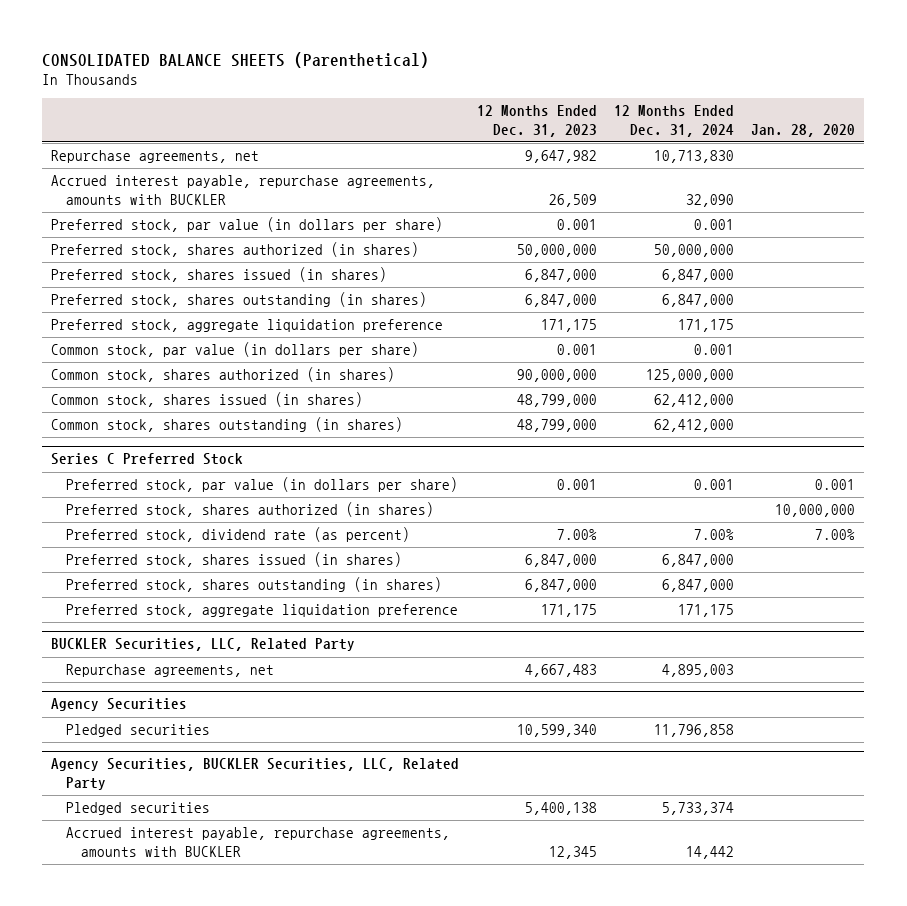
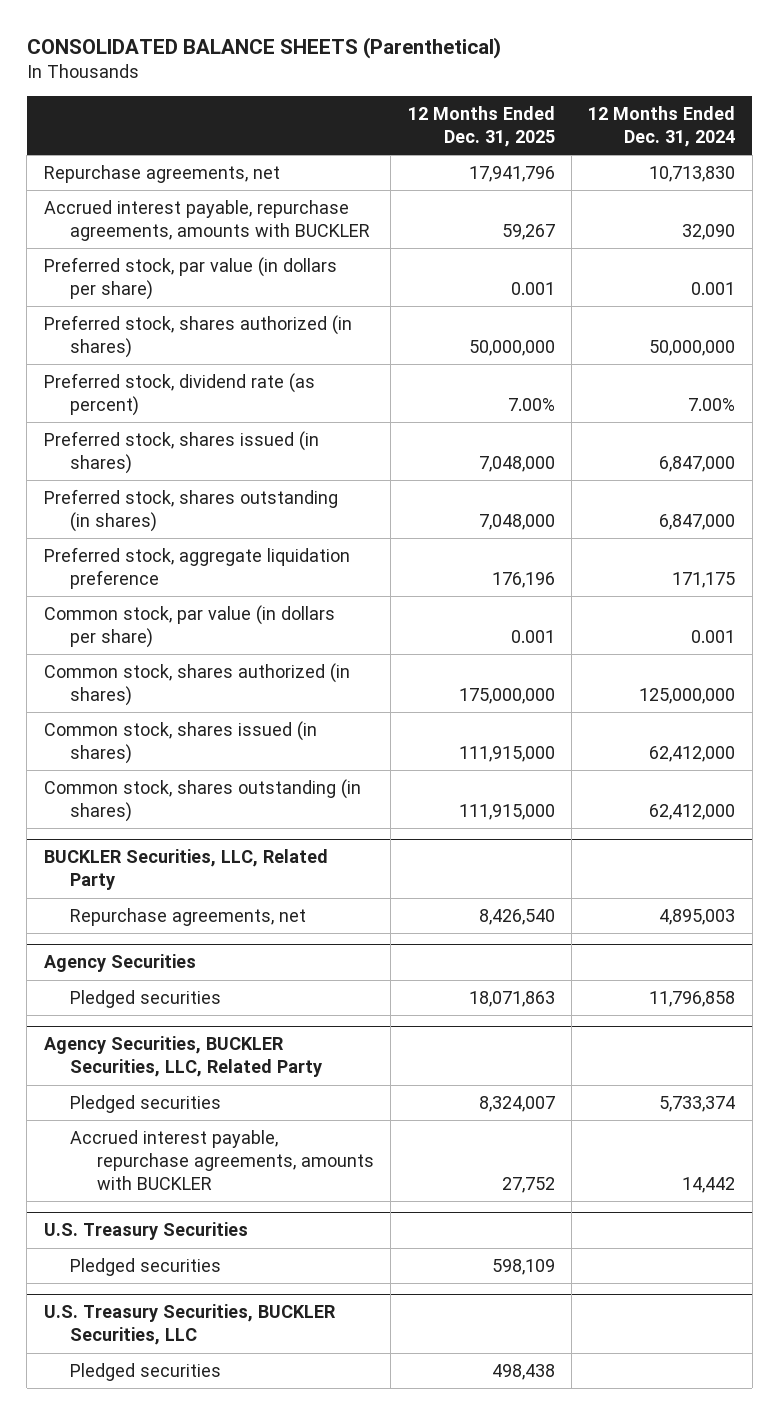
[476,105,597,137] 12 Months Ended Dec. 31, 2023 -> none
[751,123,856,137] Jan. 28, 2020 -> none
none -> [407,105,555,147] 12 Months Ended Dec. 31, 2025
none -> [43,373,315,416] Preferred stock, dividend rate (as percent)
[51,453,244,466] Series C Preferred Stock -> none
[65,477,458,493] Preferred stock, par value (in dollars per share) -> none
[65,502,434,518] Preferred stock, shares authorized (in shares) -> none
[65,527,410,543] Preferred stock, dividend rate (as percent) -> none
[65,552,402,568] Preferred stock, shares issued (in shares) -> none
[65,577,442,593] Preferred stock, shares outstanding (in shares) -> none
[65,604,458,618] Preferred stock, aggregate liquidation preference -> none
none -> [43,1222,248,1241] U.S. Treasury Securities
none -> [70,1258,222,1277] Pledged securities
none -> [43,1304,336,1346] U.S. Treasury Securities, BUCKLER Securities, LLC
none -> [70,1363,222,1382] Pledged securities

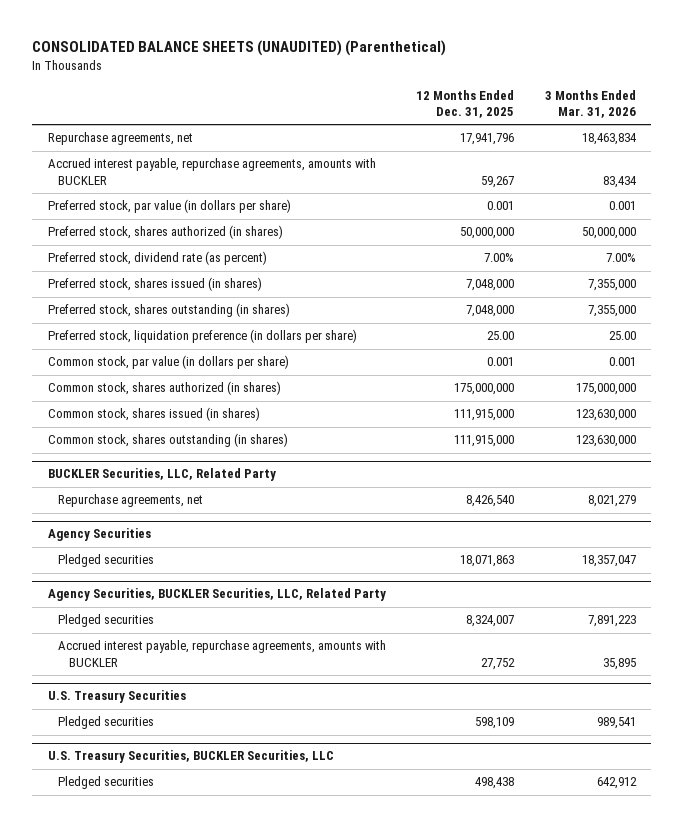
[26,37,501,60] CONSOLIDATED BALANCE SHEETS (Parenthetical) -> [32,40,447,57] CONSOLIDATED BALANCE SHEETS (UNAUDITED) (Parenthetical)
[588,105,736,147] 12 Months Ended Dec. 31, 2024 -> none
none -> [544,90,636,119] 3 Months Ended Mar. 31, 2026
[43,547,350,589] Preferred stock, aggregate liquidation preference -> none
none -> [47,329,357,344] Preferred stock, liquidation preference (in dollars per share)

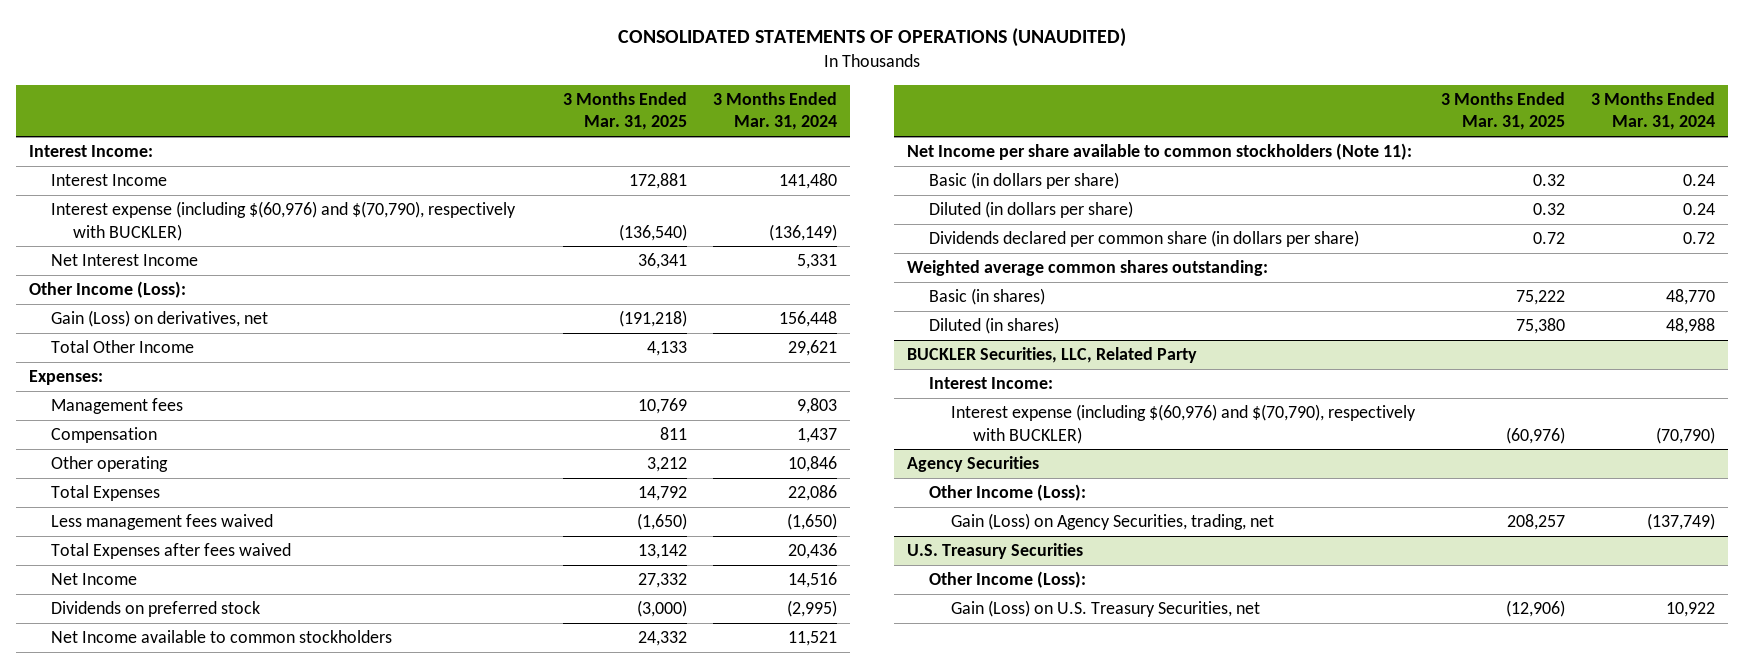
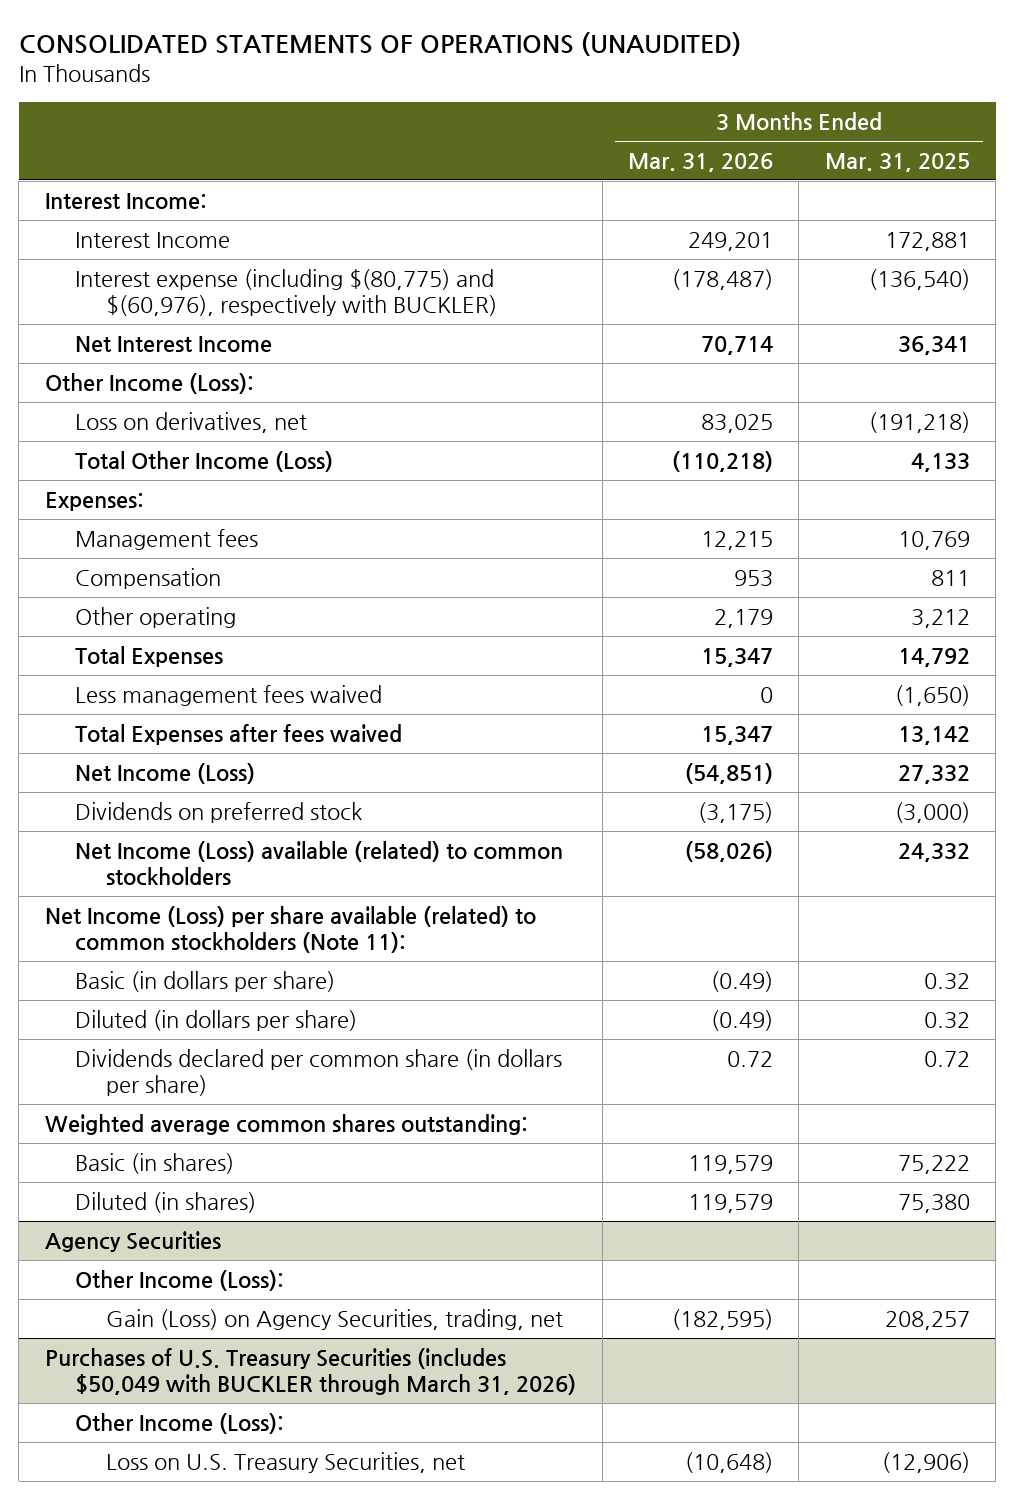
[712,91,837,131] 3 Months Ended Mar. 31, 2024 -> none
none -> [627,152,773,172] Mar. 31, 2026
[51,201,517,241] Interest expense (including $(60,976) and $(70,790), respectively with BUCKLER) -> [75,268,497,316] Interest expense (including $(80,775) and $(60,976), respectively with BUCKLER)
[51,310,269,328] Gain (Loss) on derivatives, net -> [75,411,308,433] Loss on derivatives, net
[51,340,195,354] Total Other Income -> [75,450,334,472] Total Other Income (Loss)
[51,573,138,586] Net Income -> [75,762,256,784] Net Income (Loss)
[51,630,393,644] Net Income available to common stockholders -> [75,840,564,886] Net Income (Loss) available (related) to common stockholders
[906,143,1412,161] Net Income per share available to common stockholders (Note 11): -> [44,905,536,953] Net Income (Loss) per share available (related) to common stockholders (Note 11):
[906,347,1197,364] BUCKLER Securities, LLC, Related Party -> none
[928,377,1053,390] Interest Income: -> none
[951,404,1417,444] Interest expense (including $(60,976) and $(70,790), respectively with BUCKLER) -> none
[906,543,1083,560] U.S. Treasury Securities -> [44,1347,577,1395] Purchases of U.S. Treasury Securities (includes $50,049 with BUCKLER through March 31, 2026)
[951,600,1261,618] Gain (Loss) on U.S. Treasury Securities, net -> [105,1451,465,1473] Loss on U.S. Treasury Securities, net

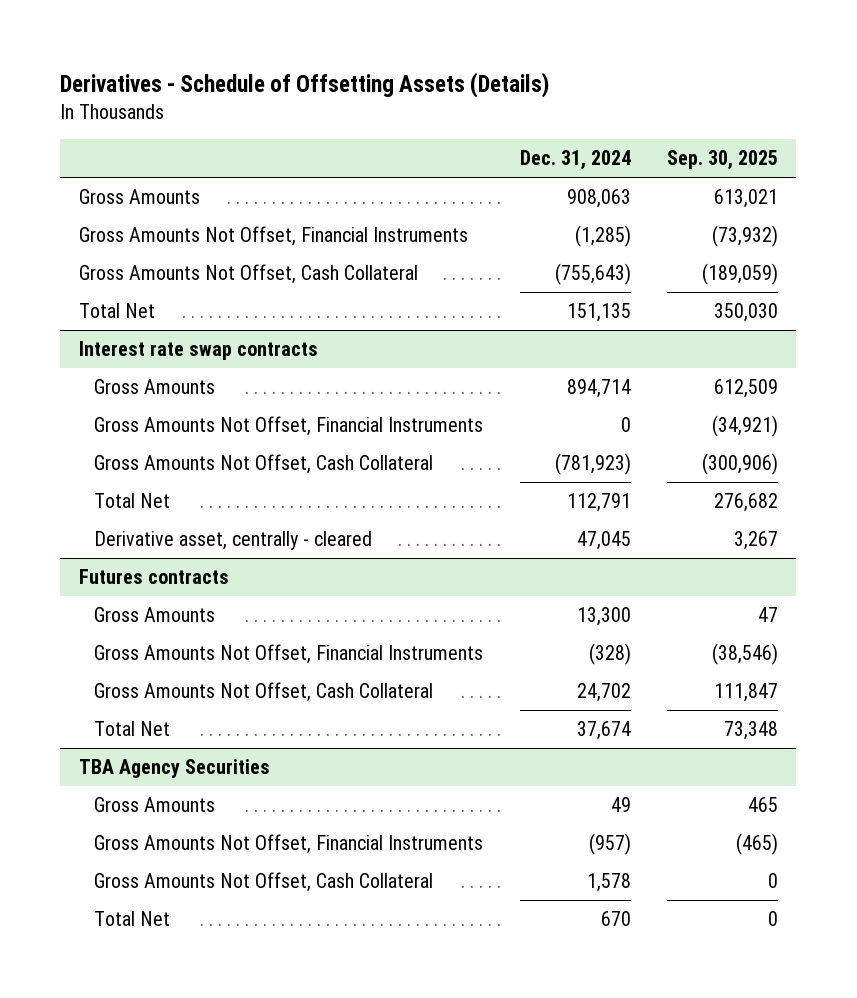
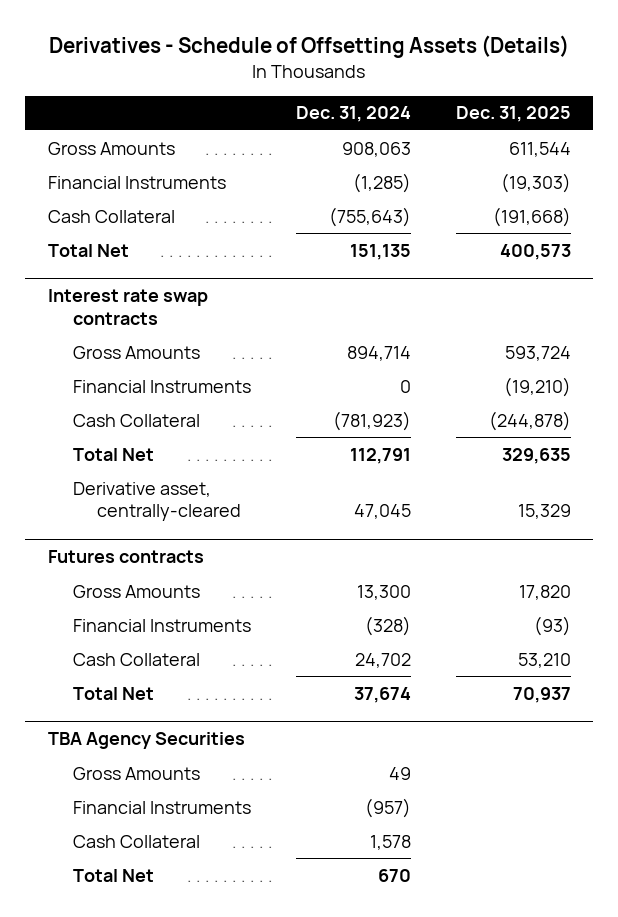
[667,150,779,171] Sep. 30, 2025 -> none
none -> [455,106,571,123] Dec. 31, 2025
[78,226,468,247] Gross Amounts Not Offset, Financial Instruments -> [47,175,226,189] Financial Instruments
[78,264,418,285] Gross Amounts Not Offset, Cash Collateral -> [47,209,175,223] Cash Collateral
[94,416,484,437] Gross Amounts Not Offset, Financial Instruments -> [72,379,251,393] Financial Instruments
[94,454,434,475] Gross Amounts Not Offset, Cash Collateral -> [72,413,200,427] Cash Collateral
[94,531,373,551] Derivative asset, centrally - cleared -> [72,481,242,522] Derivative asset, centrally-cleared
[94,644,484,665] Gross Amounts Not Offset, Financial Instruments -> [72,618,251,632] Financial Instruments
[94,682,434,703] Gross Amounts Not Offset, Cash Collateral -> [72,652,200,666] Cash Collateral
[94,834,484,855] Gross Amounts Not Offset, Financial Instruments -> [72,800,251,814] Financial Instruments
[94,872,434,893] Gross Amounts Not Offset, Cash Collateral -> [72,834,200,848] Cash Collateral

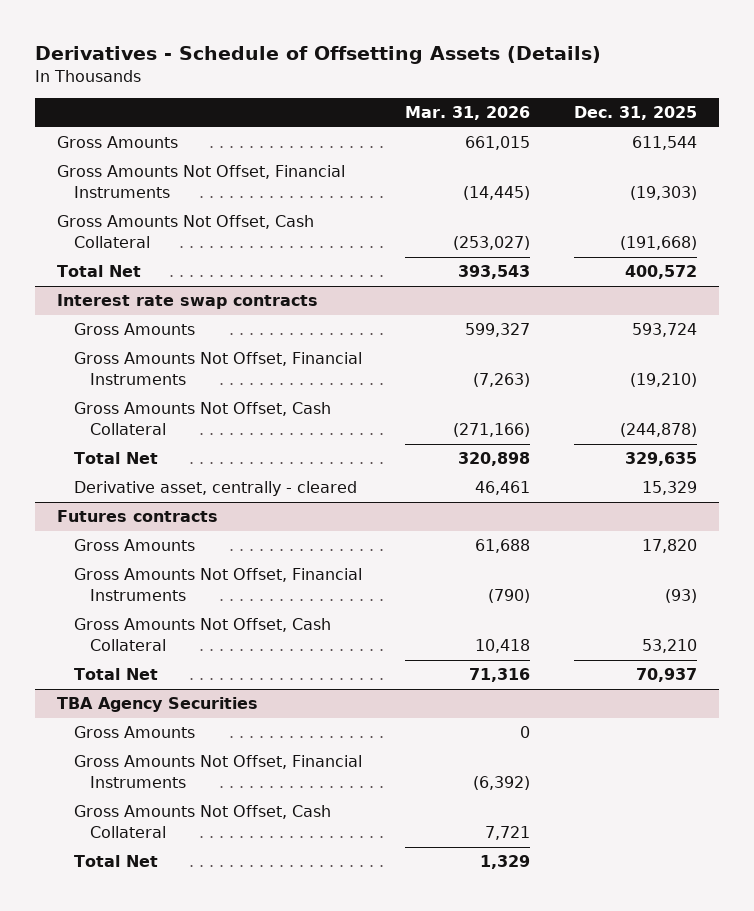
[295,106,411,123] Dec. 31, 2024 -> none
none -> [405,106,531,121] Mar. 31, 2026
[47,175,226,189] Financial Instruments -> [57,165,346,198] Gross Amounts Not Offset, Financial Instruments
[47,209,175,223] Cash Collateral -> [57,215,315,248] Gross Amounts Not Offset, Cash Collateral
[499,243,571,260] 400,573 -> [625,265,698,280] 400,572
[72,379,251,393] Financial Instruments -> [73,352,362,385] Gross Amounts Not Offset, Financial Instruments
[72,413,200,427] Cash Collateral -> [73,402,331,435] Gross Amounts Not Offset, Cash Collateral
[72,481,242,522] Derivative asset, centrally-cleared -> [73,481,357,497] Derivative asset, centrally - cleared
[72,618,251,632] Financial Instruments -> [73,568,362,601] Gross Amounts Not Offset, Financial Instruments
[72,652,200,666] Cash Collateral -> [73,618,331,651] Gross Amounts Not Offset, Cash Collateral
[72,800,251,814] Financial Instruments -> [73,755,362,788] Gross Amounts Not Offset, Financial Instruments
[72,834,200,848] Cash Collateral -> [73,805,331,838] Gross Amounts Not Offset, Cash Collateral

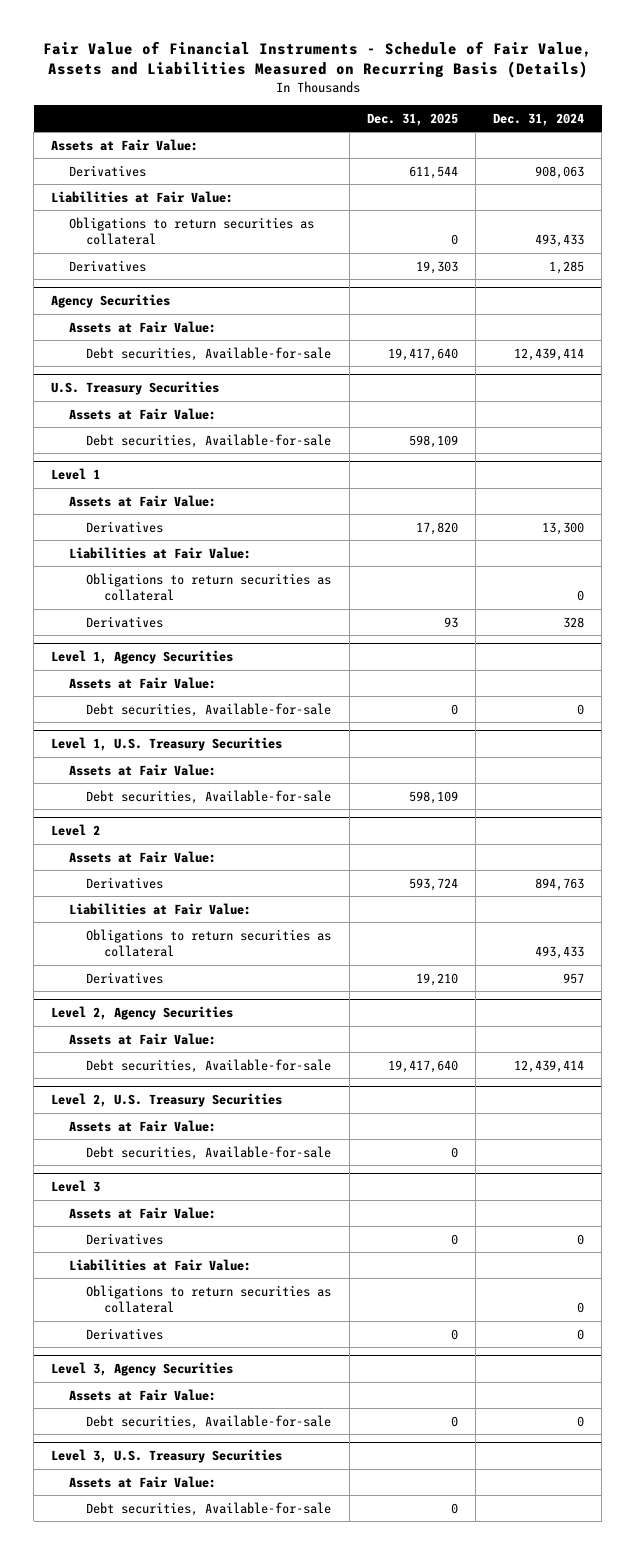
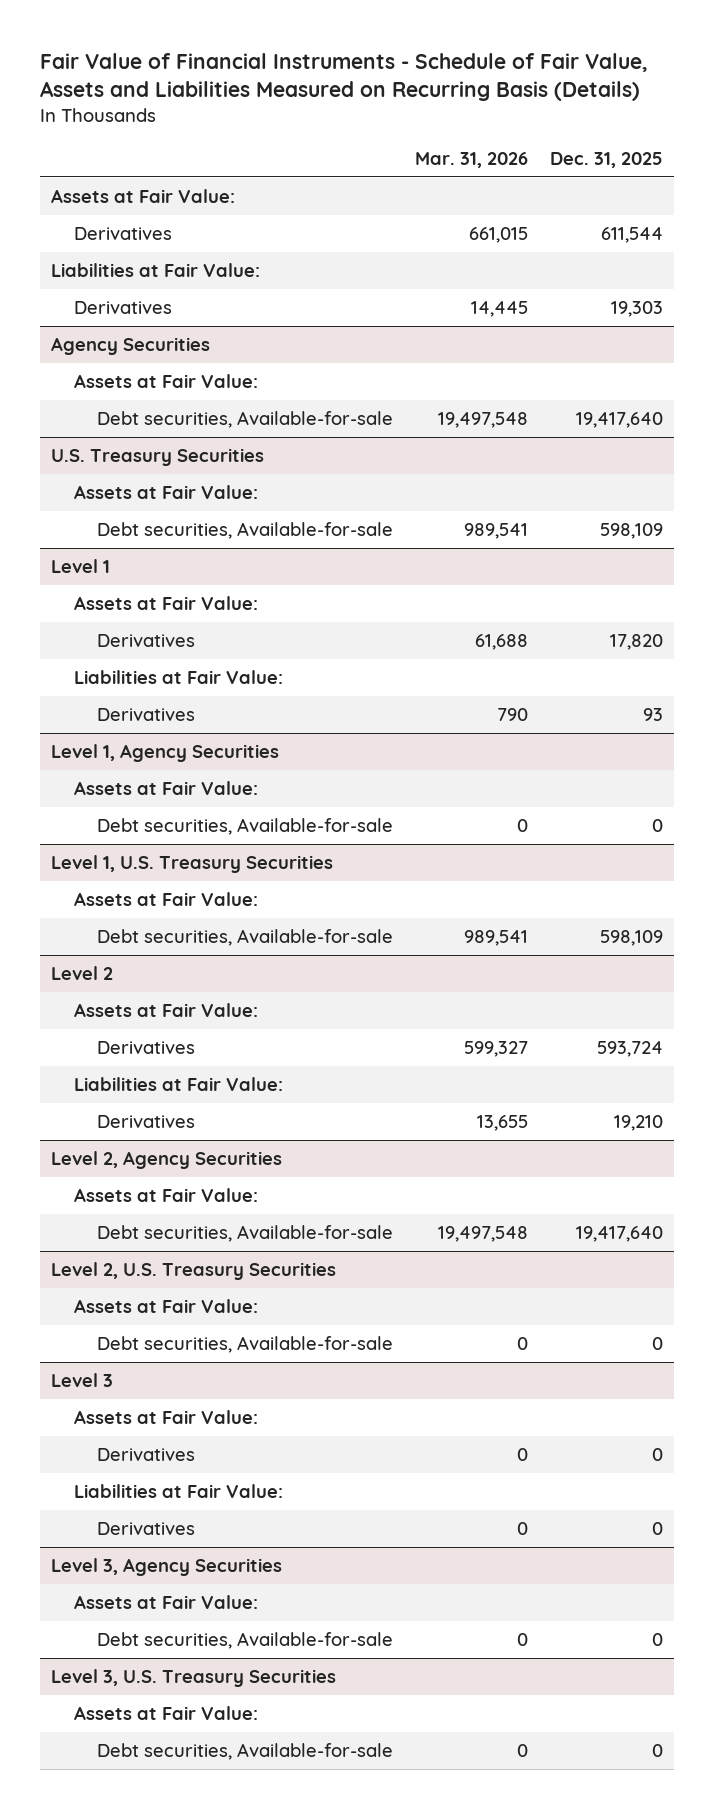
[493,112,585,126] Dec. 31, 2024 -> none
none -> [414,151,528,168] Mar. 31, 2026
[68,216,314,246] Obligations to return securities as collateral -> none
[86,572,332,602] Obligations to return securities as collateral -> none
[86,928,332,958] Obligations to return securities as collateral -> none
[86,1284,332,1314] Obligations to return securities as collateral -> none

